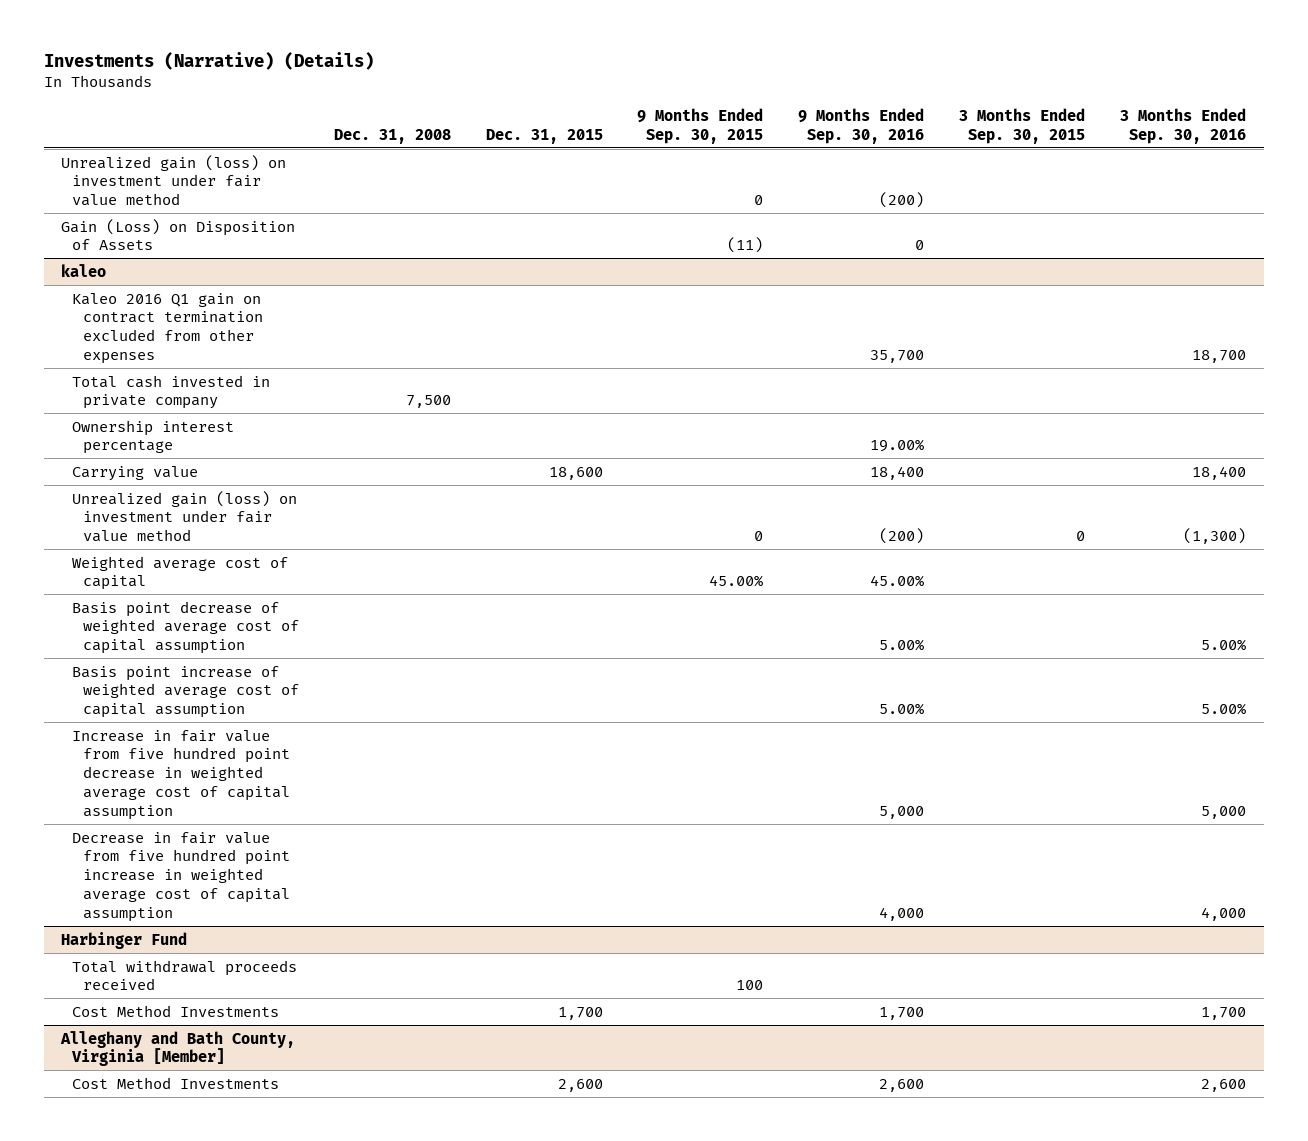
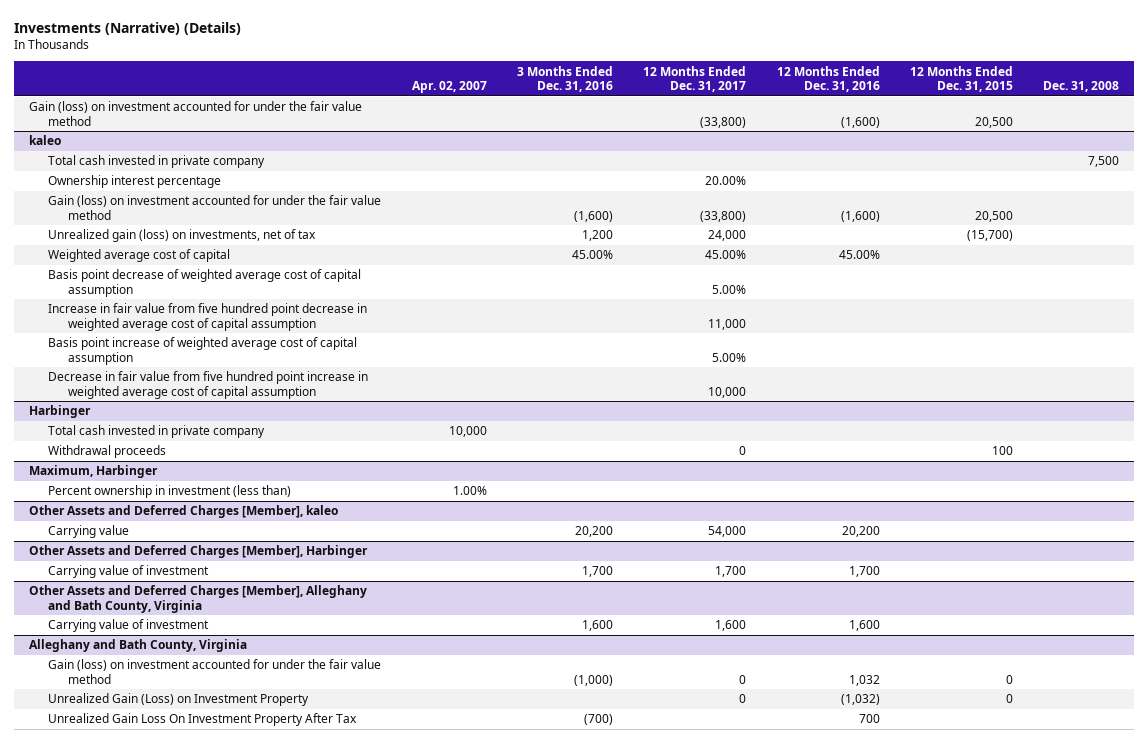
[485,128,603,144] Dec. 31, 2015 -> none
[637,107,764,144] 9 Months Ended Sep. 30, 2015 -> none
[798,107,925,144] 9 Months Ended Sep. 30, 2016 -> none
[959,107,1086,144] 3 Months Ended Sep. 30, 2015 -> none
[1120,107,1247,144] 3 Months Ended Sep. 30, 2016 -> none
none -> [411,80,487,93] Apr. 02, 2007
none -> [517,65,614,92] 3 Months Ended Dec. 31, 2016
none -> [643,65,747,92] 12 Months Ended Dec. 31, 2017
none -> [776,65,880,92] 12 Months Ended Dec. 31, 2016
none -> [909,65,1013,92] 12 Months Ended Dec. 31, 2015
[61,218,296,251] Gain (Loss) on Disposition of Assets -> none
[61,154,287,207] Unrealized gain (loss) on investment under fair value method -> [29,101,363,126] Gain (loss) on investment accounted for under the fair value method
[72,292,263,364] Kaleo 2016 Q1 gain on contract termination excluded from other expenses -> none
[72,465,199,481] Carrying value -> none
[72,490,298,543] Unrealized gain (loss) on investment under fair value method -> [48,195,382,220] Gain (loss) on investment accounted for under the fair value method
none -> [48,229,317,243] Unrealized gain (loss) on investments, net of tax
[72,665,299,719] Basis point increase of weighted average cost of capital assumption -> [48,337,358,365] Basis point increase of weighted average cost of capital assumption
[61,931,188,949] Harbinger Fund -> none
[72,959,298,991] Total withdrawal proceeds received -> none
[72,1004,280,1017] Cost Method Investments -> none
[72,1076,280,1089] Cost Method Investments -> none
none -> [29,405,92,419] Harbinger
none -> [48,425,266,439] Total cash invested in private company
none -> [48,445,167,459] Withdrawal proceeds
none -> [29,465,159,479] Maximum, Harbinger
none -> [48,485,292,499] Percent ownership in investment (less than)
none -> [29,505,339,519] Other Assets and Deferred Charges [Member], kaleo
none -> [48,525,130,539] Carrying value
none -> [29,545,369,559] Other Assets and Deferred Charges [Member], Harbinger
none -> [48,565,210,579] Carrying value of investment
none -> [29,585,368,613] Other Assets and Deferred Charges [Member], Alleghany and Bath County, Virginia
none -> [48,619,210,633] Carrying value of investment
[60,1030,296,1067] Alleghany and Bath County, Virginia [Member] -> [29,639,248,653] Alleghany and Bath County, Virginia
none -> [48,659,382,684] Gain (loss) on investment accounted for under the fair value method
none -> [48,693,310,707] Unrealized Gain (Loss) on Investment Property
none -> [48,713,358,727] Unrealized Gain Loss On Investment Property After Tax

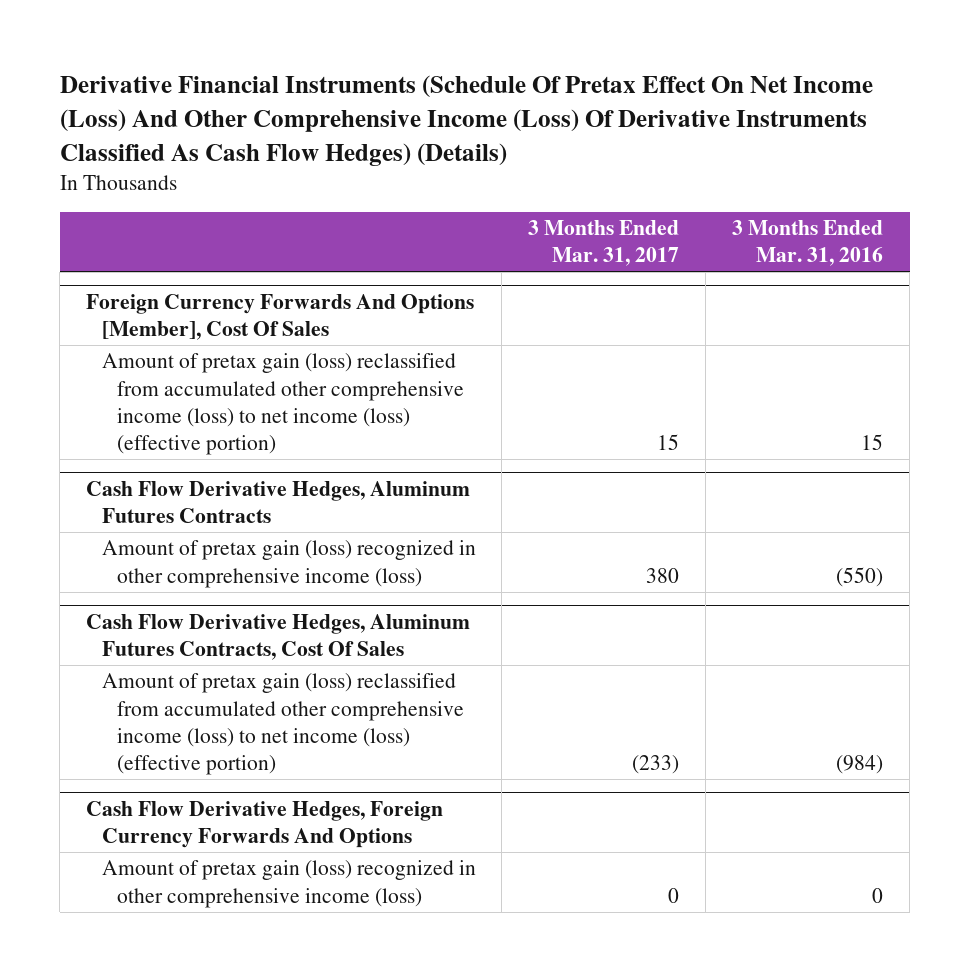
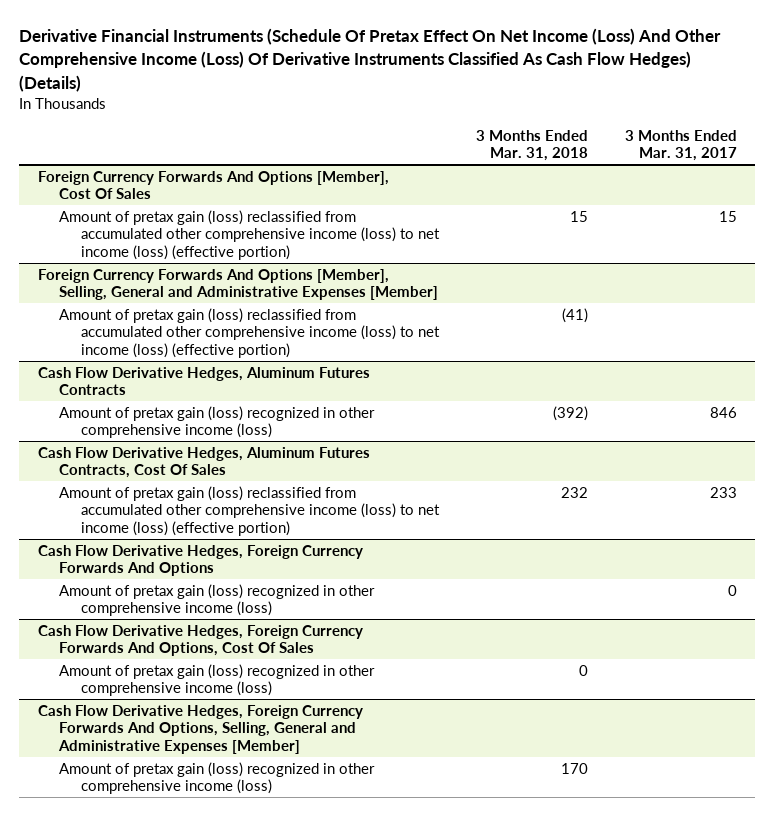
[732,220,884,267] 3 Months Ended Mar. 31, 2016 -> none
none -> [475,129,588,162] 3 Months Ended Mar. 31, 2018
none -> [37,268,439,301] Foreign Currency Forwards And Options [Member], Selling, General and Administrative Expenses [Member]
none -> [59,307,440,359] Amount of pretax gain (loss) reclassified from accumulated other comprehensive income (loss) to net income (loss) (effective portion)
[646,567,680,583] 380 -> [709,406,737,418] 846
[632,754,680,774] (233) -> [709,486,737,498] 233
none -> [37,624,363,657] Cash Flow Derivative Hedges, Foreign Currency Forwards And Options, Cost Of Sales
none -> [59,663,376,697] Amount of pretax gain (loss) recognized in other comprehensive income (loss)
none -> [37,704,363,755] Cash Flow Derivative Hedges, Foreign Currency Forwards And Options, Selling, General and Administrative Expenses [Member]
none -> [59,761,376,795] Amount of pretax gain (loss) recognized in other comprehensive income (loss)

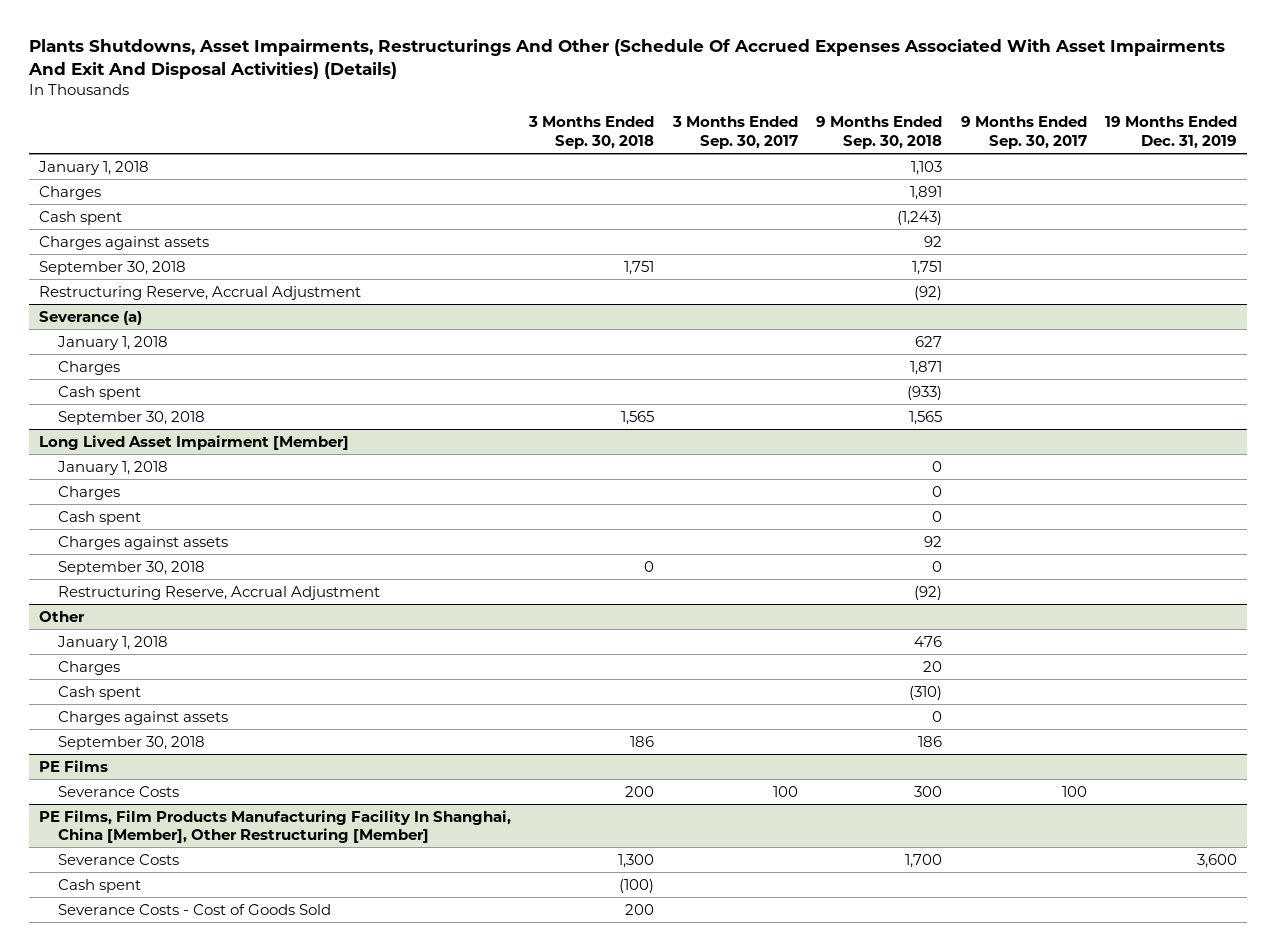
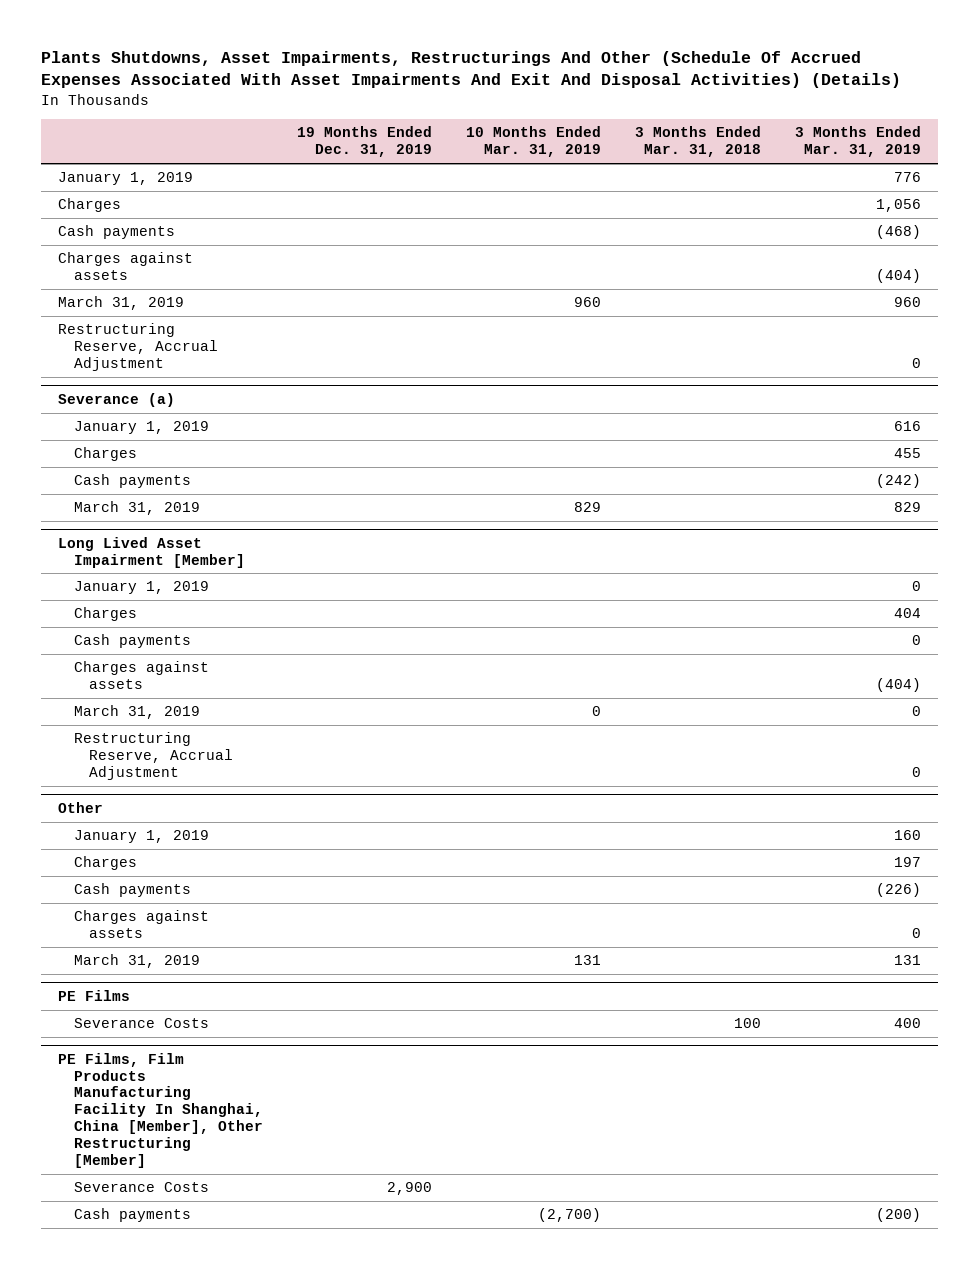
[528,116,655,150] 3 Months Ended Sep. 30, 2018 -> none
[671,116,798,150] 3 Months Ended Sep. 30, 2017 -> none
[816,116,943,150] 9 Months Ended Sep. 30, 2018 -> none
[960,116,1087,150] 9 Months Ended Sep. 30, 2017 -> none
none -> [465,126,601,158] 10 Months Ended Mar. 31, 2019
none -> [634,126,761,158] 3 Months Ended Mar. 31, 2018
none -> [794,126,921,158] 3 Months Ended Mar. 31, 2019
[37,160,149,175] January 1, 2018 -> [57,172,193,186] January 1, 2019
[38,210,122,225] Cash spent -> [57,225,175,240] Cash payments
[38,260,186,275] September 30, 2018 -> [57,296,184,311] March 31, 2019
[57,335,169,350] January 1, 2018 -> [73,421,209,435] January 1, 2019
[58,385,142,400] Cash spent -> [73,474,191,489] Cash payments
[58,410,206,425] September 30, 2018 -> [73,501,200,516] March 31, 2019
[57,460,169,475] January 1, 2018 -> [73,581,209,595] January 1, 2019
[58,510,142,525] Cash spent -> [73,634,191,649] Cash payments
[58,560,206,575] September 30, 2018 -> [73,705,200,720] March 31, 2019
[57,635,169,650] January 1, 2018 -> [73,830,209,844] January 1, 2019
[58,685,142,700] Cash spent -> [73,883,191,898] Cash payments
[58,735,206,750] September 30, 2018 -> [73,954,200,969] March 31, 2019
[58,903,332,915] Severance Costs - Cost of Goods Sold -> none
[1197,853,1238,868] 3,600 -> [386,1182,432,1196] 2,900
[58,878,142,893] Cash spent -> [73,1208,191,1223] Cash payments

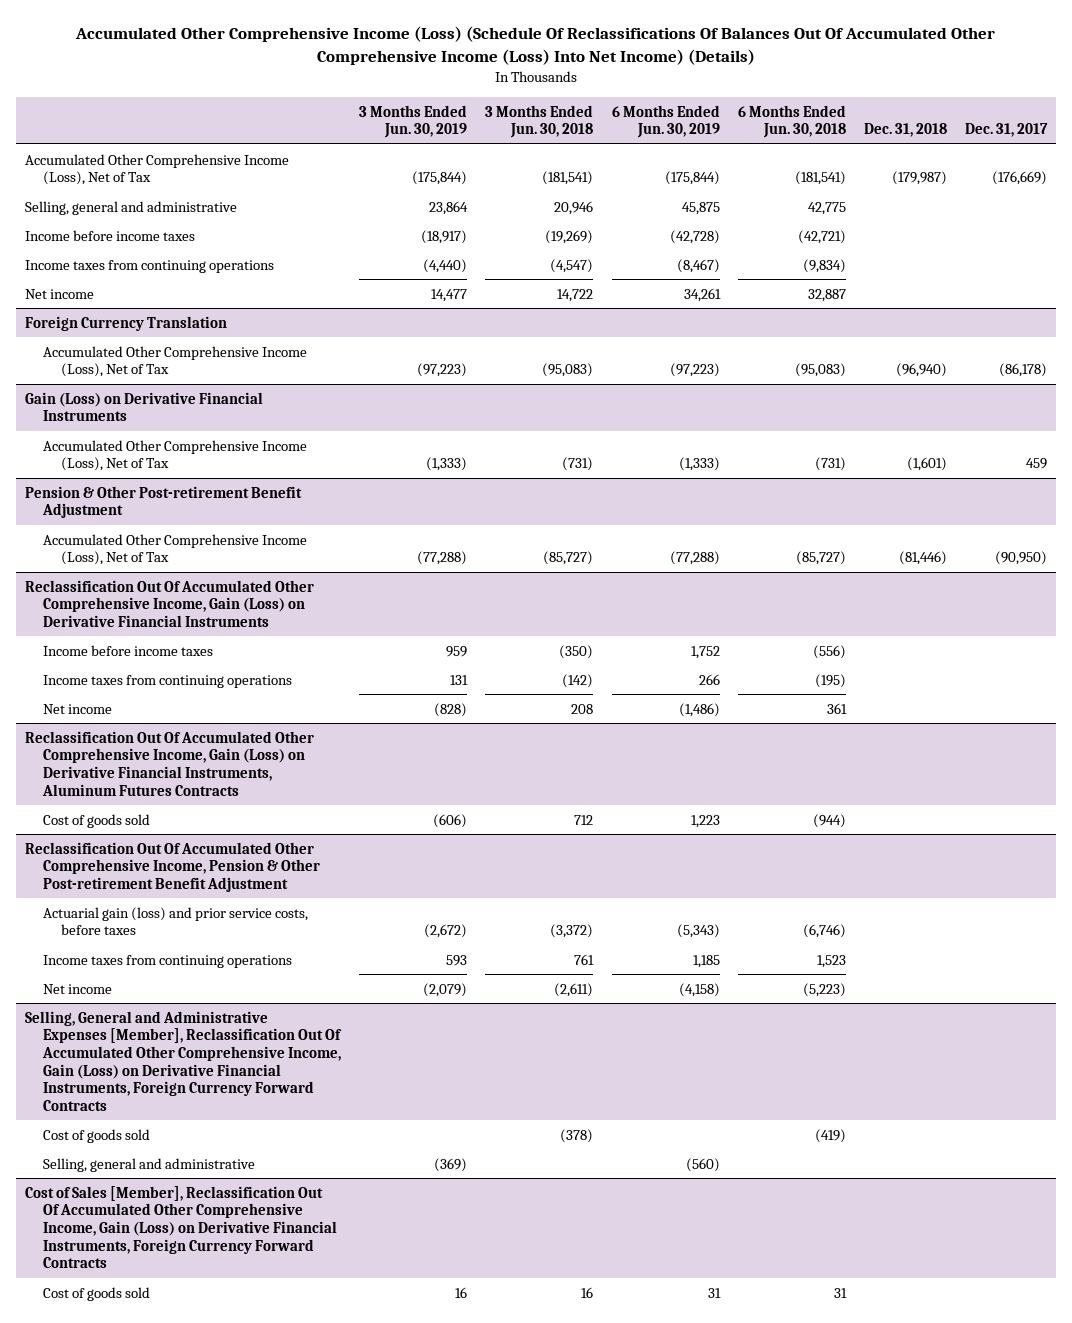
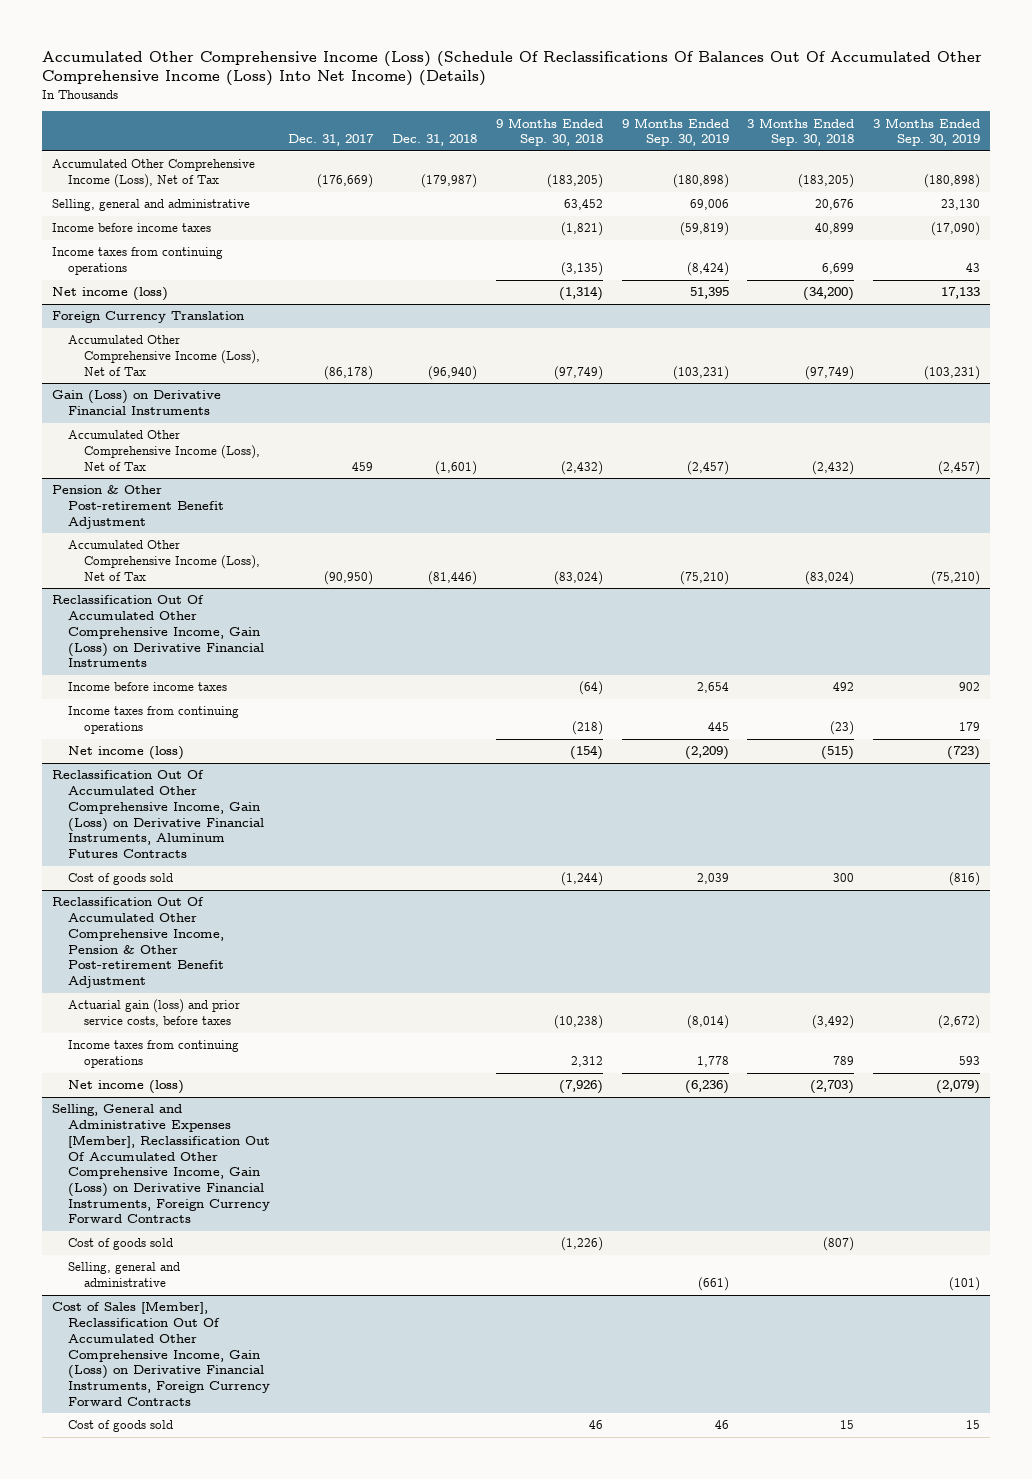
[359,104,468,139] 3 Months Ended Jun. 30, 2019 -> none
[485,104,594,139] 3 Months Ended Jun. 30, 2018 -> none
[611,104,720,139] 6 Months Ended Jun. 30, 2019 -> none
[737,104,846,139] 6 Months Ended Jun. 30, 2018 -> none
none -> [495,117,603,147] 9 Months Ended Sep. 30, 2018
none -> [621,117,729,147] 9 Months Ended Sep. 30, 2019
none -> [747,117,855,147] 3 Months Ended Sep. 30, 2018
none -> [873,117,981,147] 3 Months Ended Sep. 30, 2019
[24,288,94,299] Net income -> [51,287,168,302] Net income (loss)
[43,703,113,714] Net income -> [67,746,184,761] Net income (loss)
[43,983,113,994] Net income -> [67,1080,184,1095] Net income (loss)

